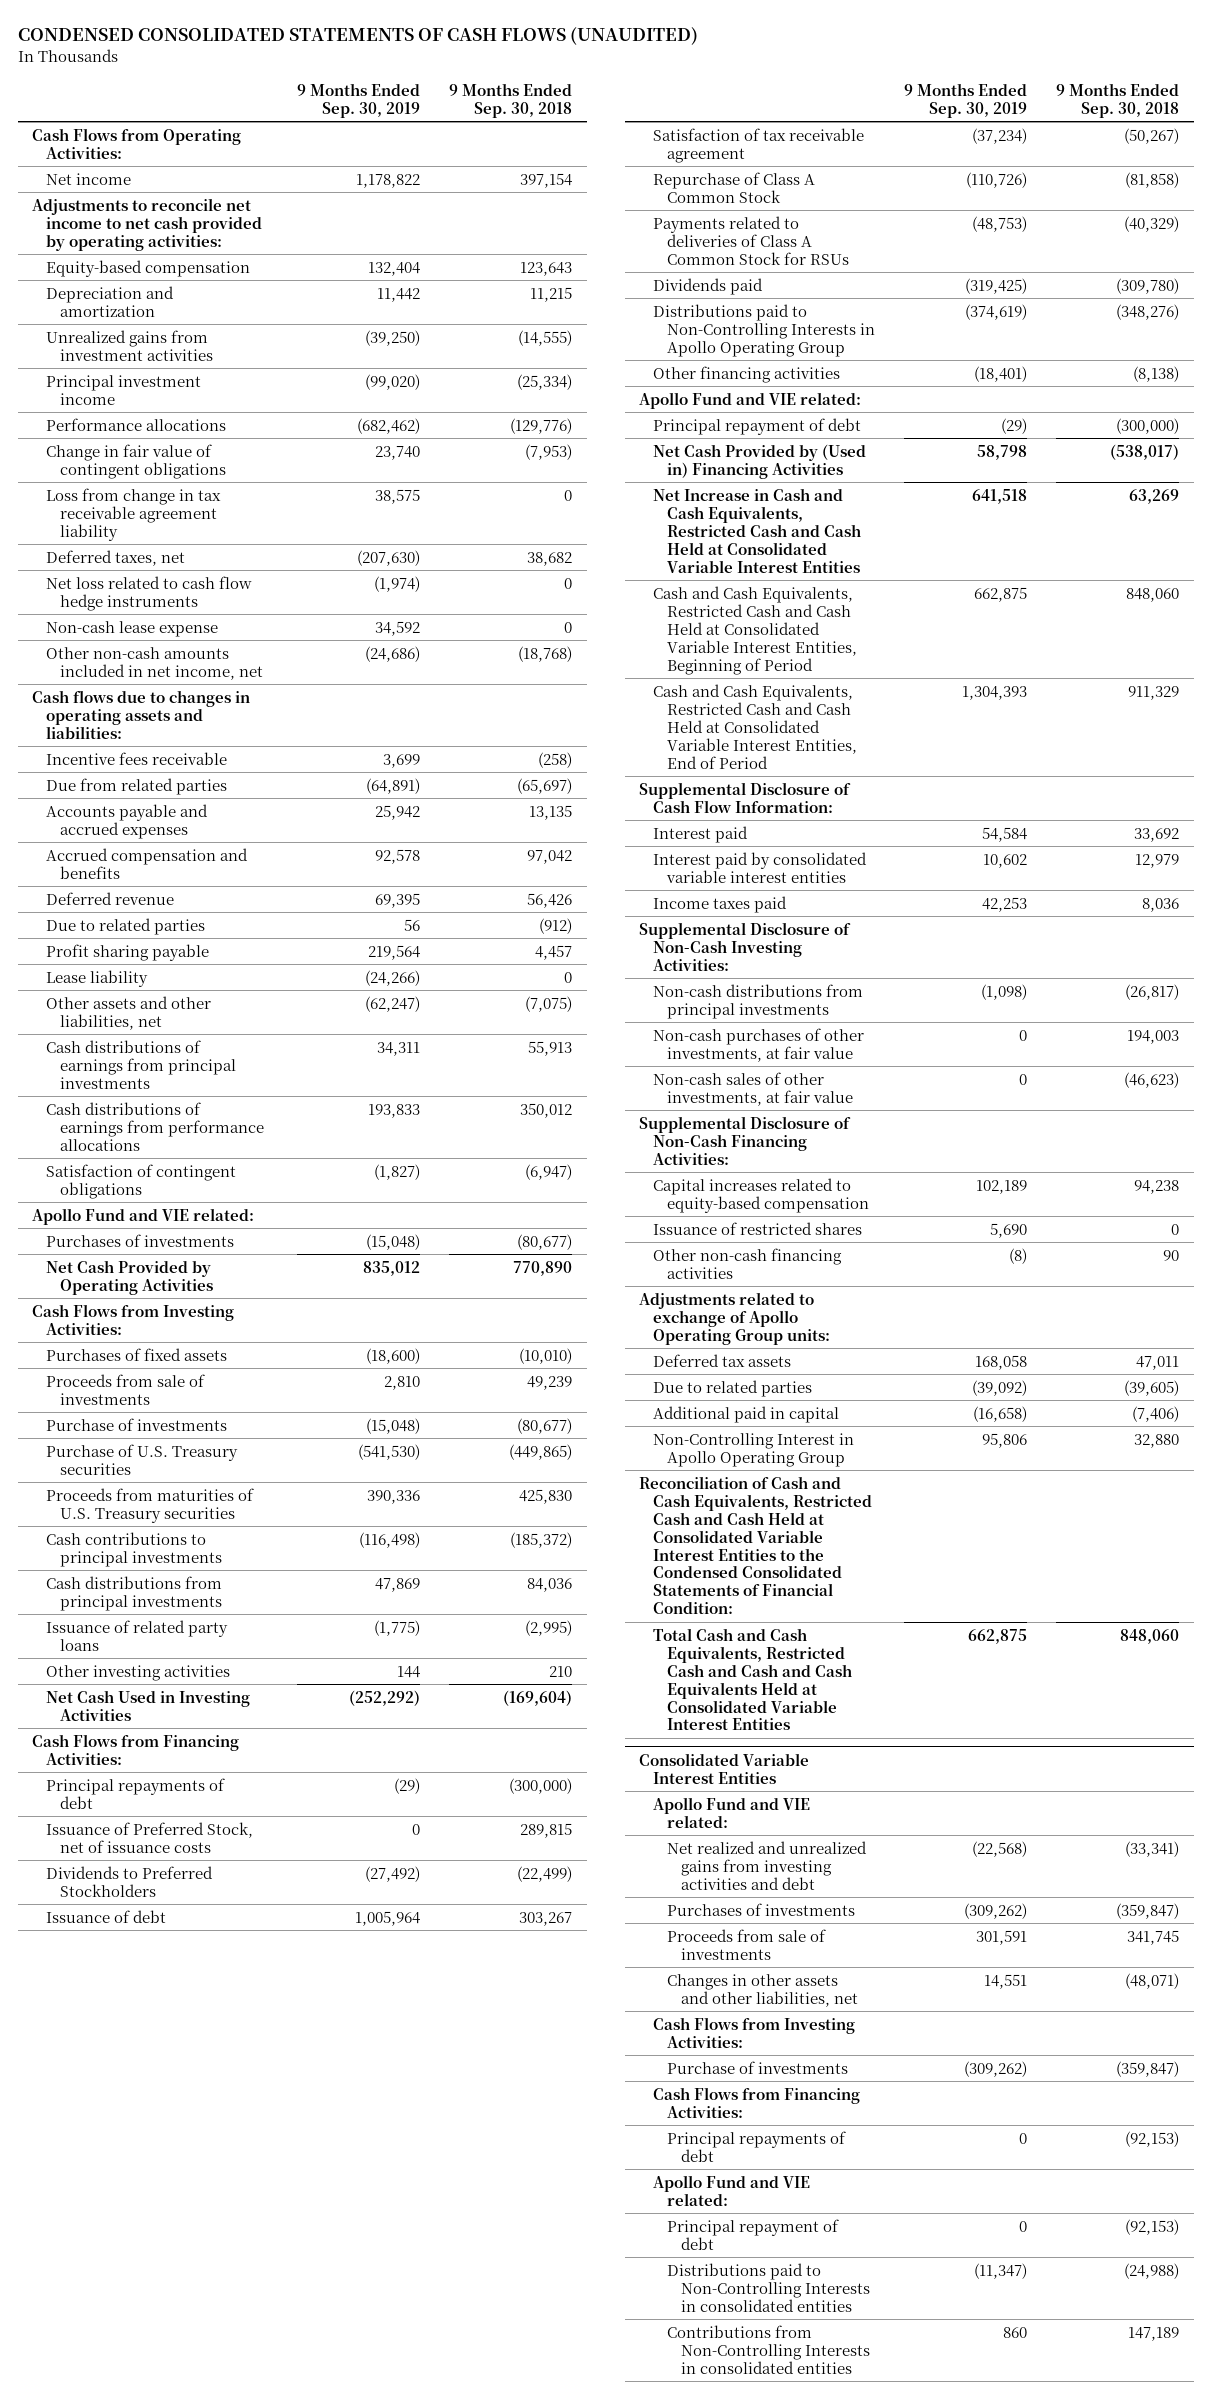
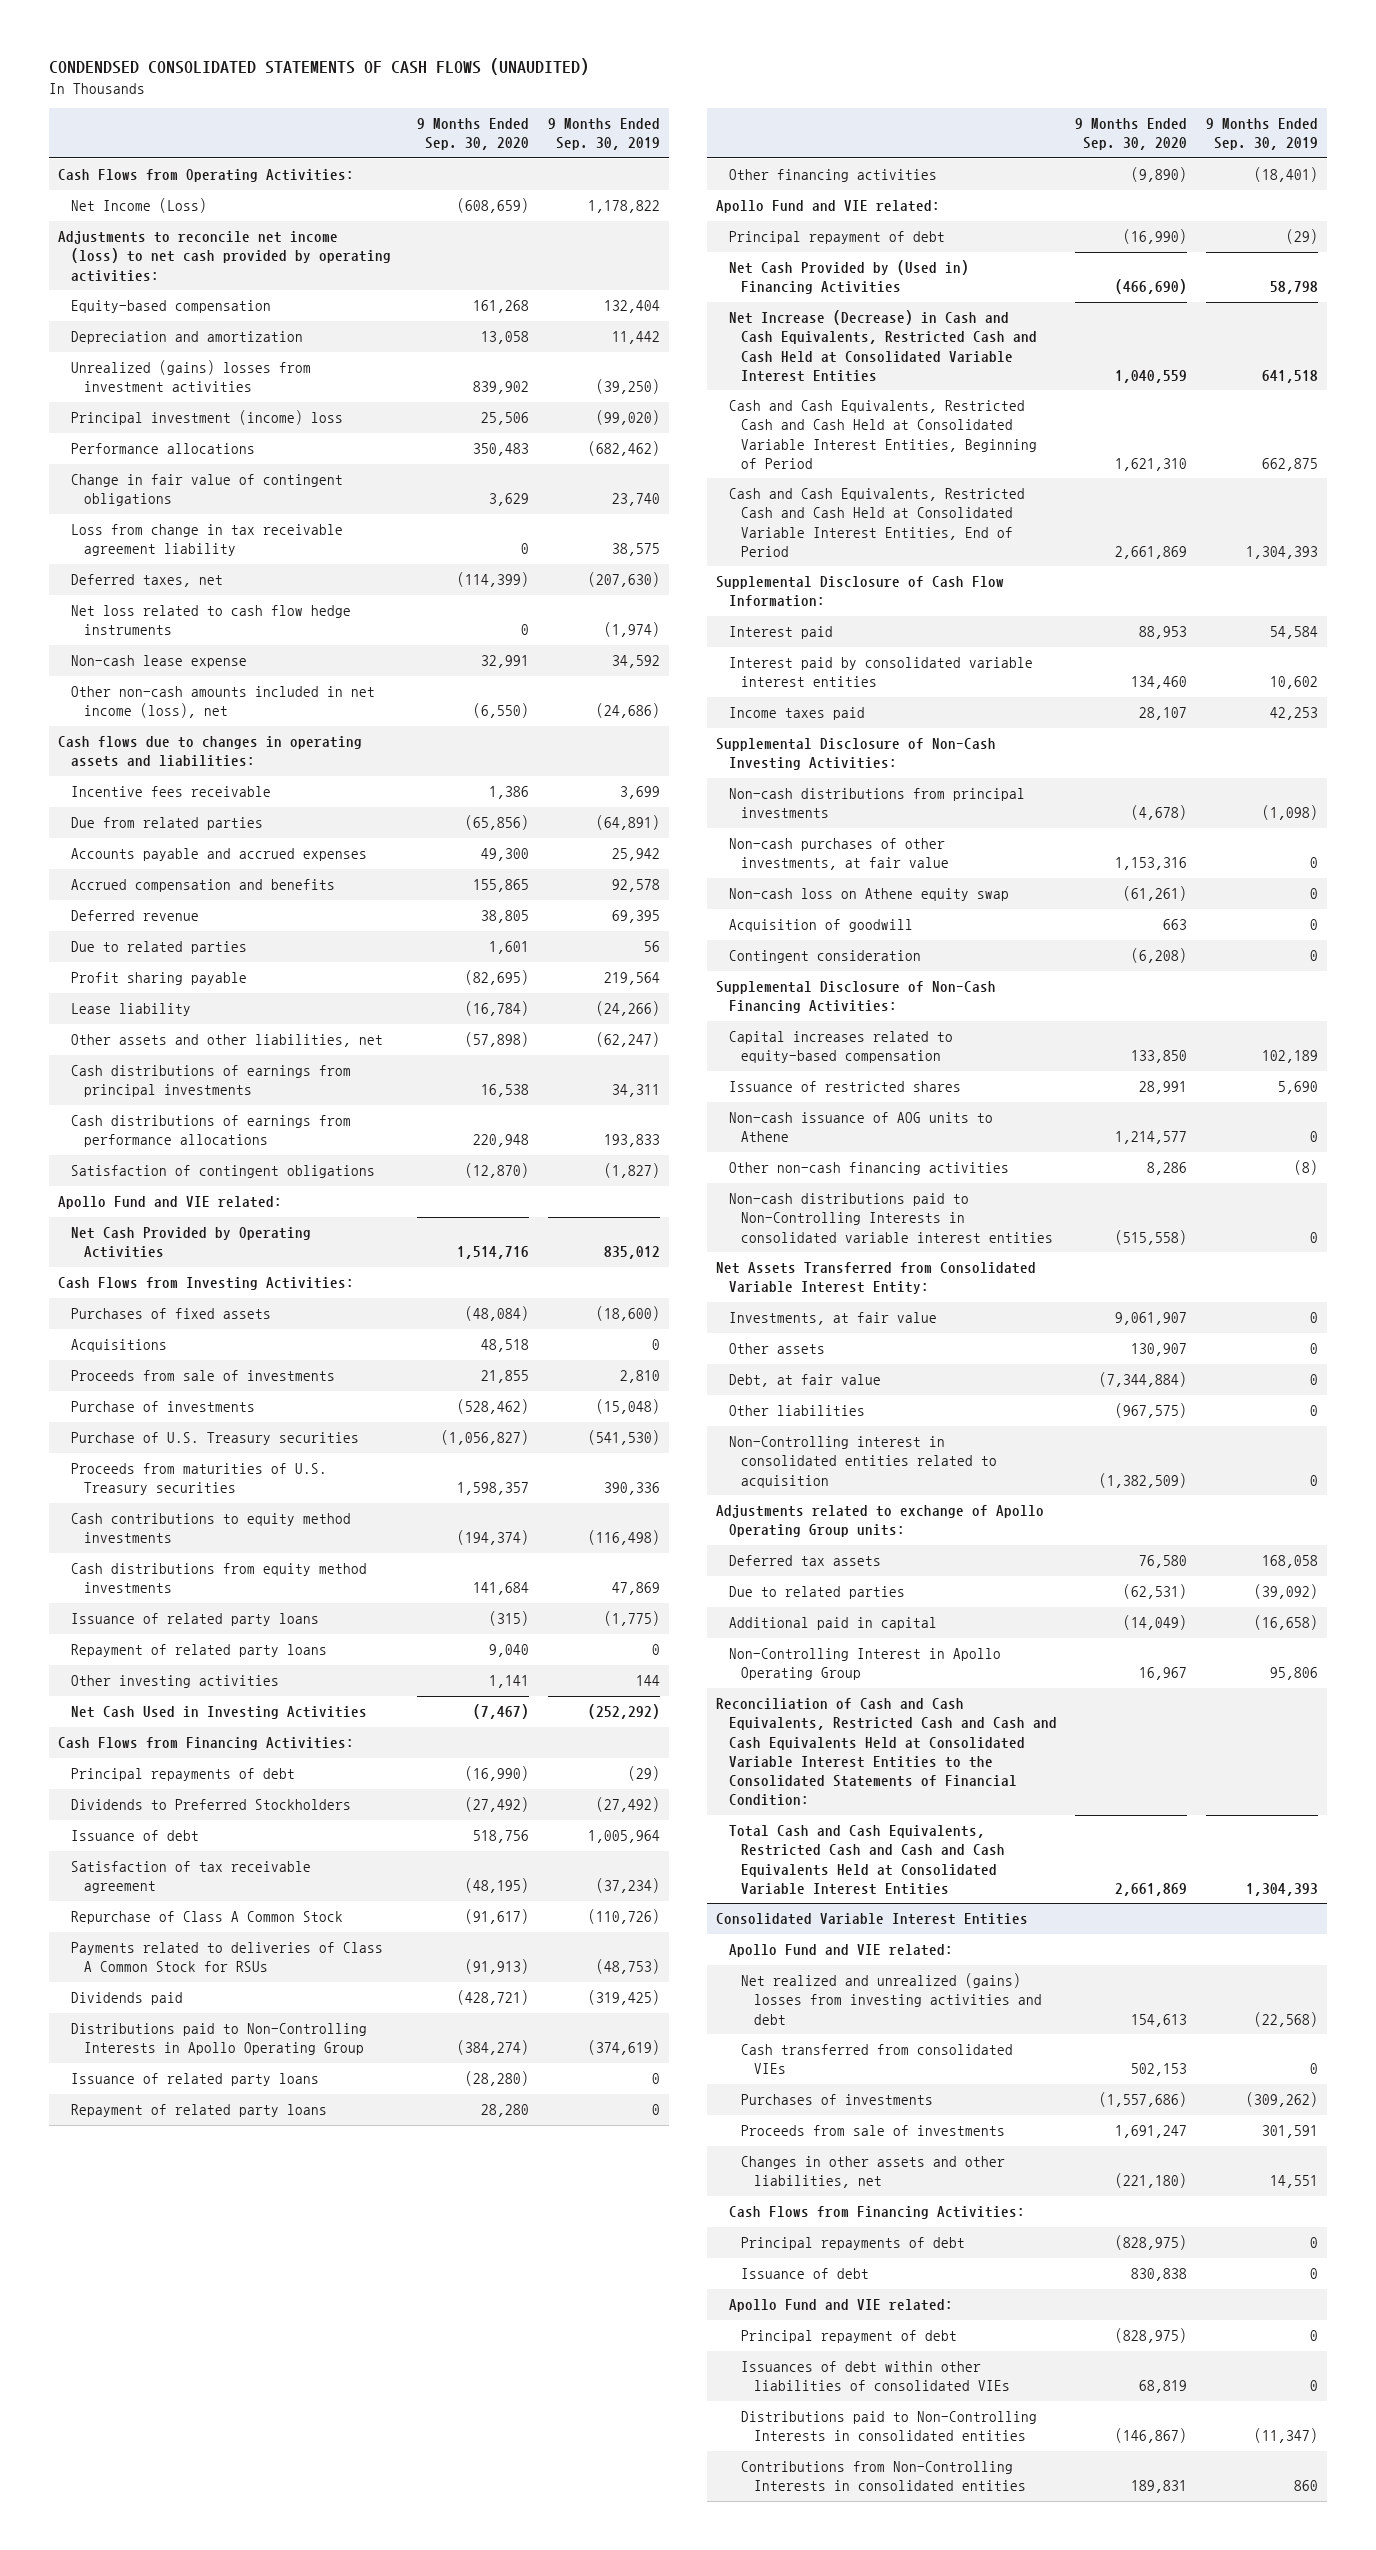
[17,27,698,46] CONDENSED CONSOLIDATED STATEMENTS OF CASH FLOWS (UNAUDITED) -> [48,58,589,76] CONDENDSED CONSOLIDATED STATEMENTS OF CASH FLOWS (UNAUDITED)
[449,82,573,118] 9 Months Ended Sep. 30, 2018 -> none
none -> [417,117,530,150] 9 Months Ended Sep. 30, 2020
[46,172,132,185] Net income -> [70,198,207,214] Net Income (Loss)
[32,197,263,251] Adjustments to reconcile net income to net cash provided by operating activities: -> [58,231,391,282] Adjustments to reconcile net income (loss) to net cash provided by operating activities:
[46,329,214,361] Unrealized gains from investment activities -> [70,360,311,393] Unrealized (gains) losses from investment activities
[46,374,202,405] Principal investment income -> [70,410,343,426] Principal investment (income) loss
[46,646,264,680] Other non-cash amounts included in net income, net -> [70,686,375,719] Other non-cash amounts included in net income (loss), net
[46,1233,235,1247] Purchases of investments -> none
none -> [70,1339,167,1353] Acquisitions
[46,1531,223,1567] Cash contributions to principal investments -> [70,1513,351,1544] Cash contributions to equity method investments
[46,1575,223,1611] Cash distributions from principal investments -> [70,1563,367,1594] Cash distributions from equity method investments
none -> [70,1644,327,1658] Repayment of related party loans
[46,1821,254,1853] Issuance of Preferred Stock, net of issuance costs -> none
none -> [70,2073,319,2087] Issuance of related party loans
none -> [70,2104,327,2118] Repayment of related party loans
[652,487,861,573] Net Increase in Cash and Cash Equivalents, Restricted Cash and Cash Held at Consolidated Variable Interest Entities -> [728,310,1038,382] Net Increase (Decrease) in Cash and Cash Equivalents, Restricted Cash and Cash Held at Consolidated Variable Interest Entities
[652,1071,853,1106] Non-cash sales of other investments, at fair value -> none
none -> [728,888,1009,902] Non-cash loss on Athene equity swap
none -> [728,919,913,933] Acquisition of goodwill
none -> [728,950,921,964] Contingent consideration
none -> [728,1112,993,1143] Non-cash issuance of AOG units to Athene
none -> [728,1193,1054,1243] Non-cash distributions paid to Non-Controlling Interests in consolidated variable interest entities
none -> [715,1262,1036,1295] Net Assets Transferred from Consolidated Variable Interest Entity:
none -> [728,1312,937,1326] Investments, at fair value
none -> [728,1343,825,1355] Other assets
none -> [728,1374,881,1388] Debt, at fair value
none -> [728,1405,865,1417] Other liabilities
none -> [728,1436,998,1488] Non-Controlling interest in consolidated entities related to acquisition
[639,1475,872,1615] Reconciliation of Cash and Cash Equivalents, Restricted Cash and Cash Held at Consolidated Variable Interest Entities to the Condensed Consolidated Statements of Financial Condition: -> [715,1698,1057,1807] Reconciliation of Cash and Cash Equivalents, Restricted Cash and Cash and Cash Equivalents Held at Consolidated Variable Interest Entities to the Consolidated Statements of Financial Condition:
[967,1628,1027,1644] 662,875 -> [1245,1882,1318,1896] 1,304,393
[666,1840,867,1890] Net realized and unrealized gains from investing activities and debt -> [741,1973,1043,2025] Net realized and unrealized (gains) losses from investing activities and debt
none -> [741,2044,1014,2075] Cash transferred from consolidated VIEs
[652,2016,855,2048] Cash Flows from Investing Activities: -> none
[666,2060,848,2074] Purchase of investments -> none
none -> [741,2268,870,2280] Issuance of debt
none -> [741,2361,1011,2392] Issuances of debt within other liabilities of consolidated VIEs

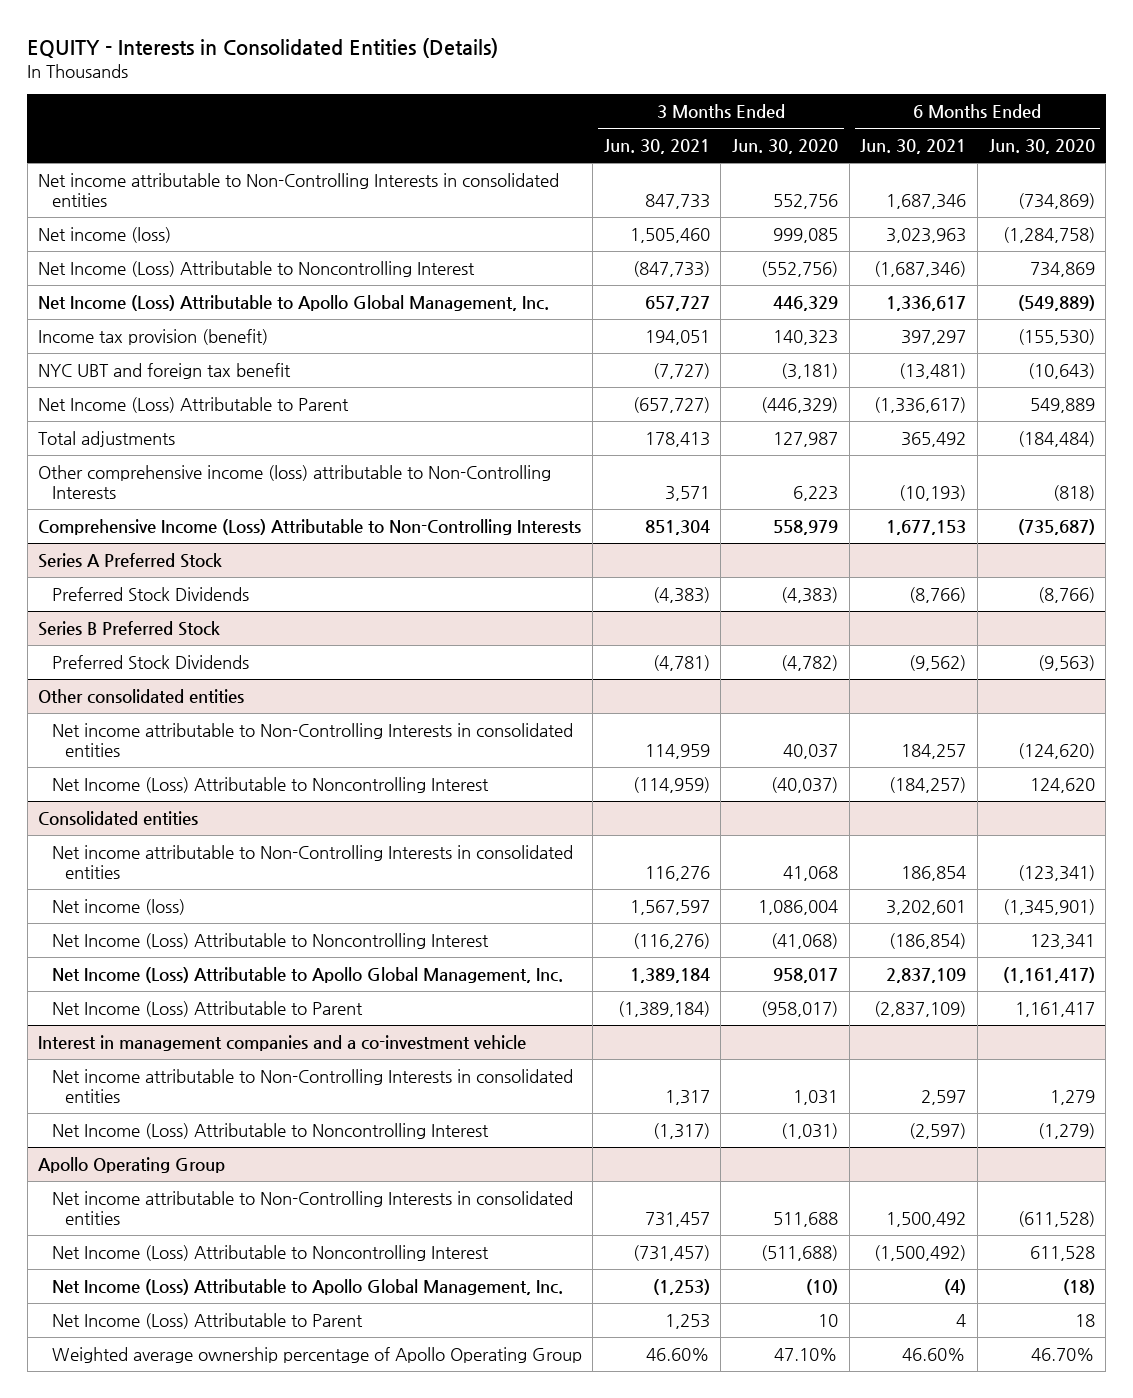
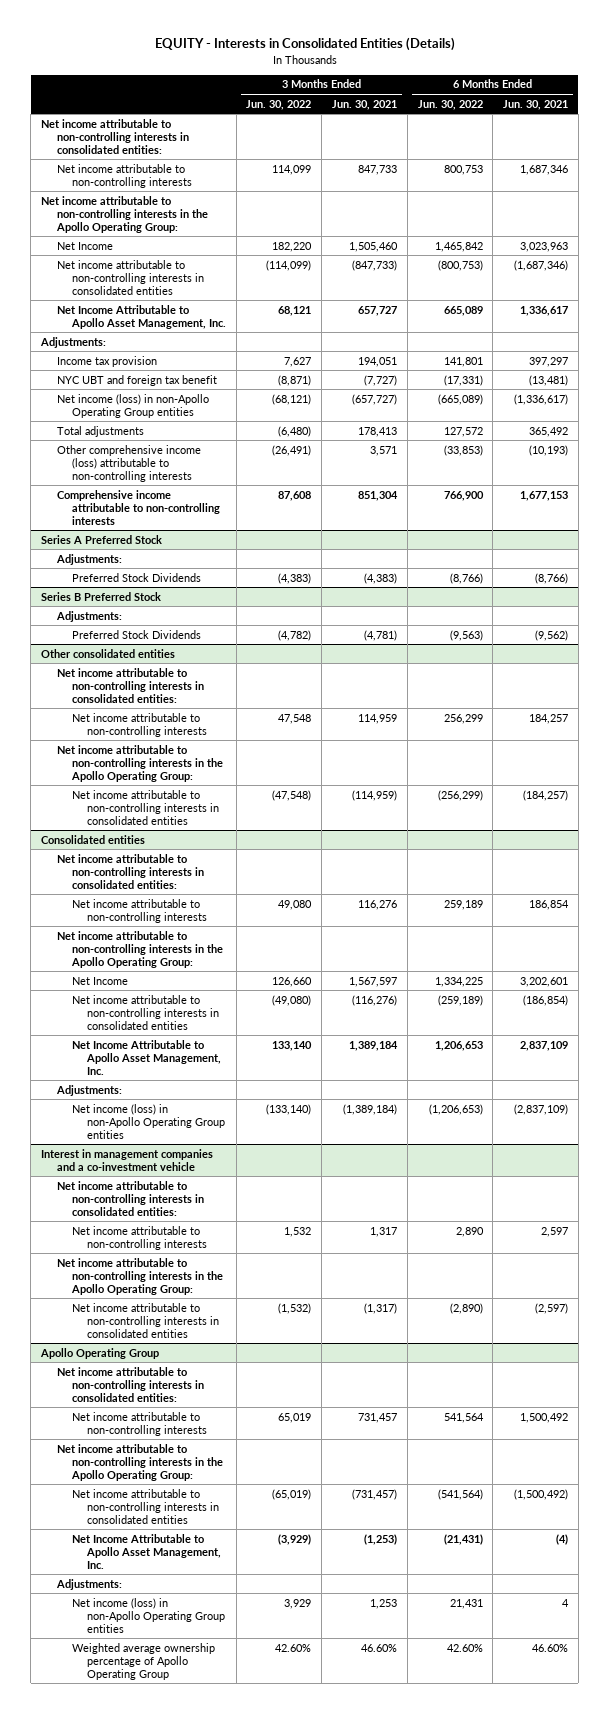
[732,139,839,155] Jun. 30, 2020 -> none
[988,139,1095,155] Jun. 30, 2020 -> none
none -> [246,99,312,110] Jun. 30, 2022
none -> [417,99,483,110] Jun. 30, 2022
none -> [41,118,189,154] Net income attributable to non-controlling interests in consolidated entities:
[38,173,560,208] Net income attributable to Non-Controlling Interests in consolidated entities -> [56,163,192,188] Net income attributable to non-controlling interests
none -> [41,195,208,233] Net income attributable to non-controlling interests in the Apollo Operating Group:
[38,227,172,244] Net income (loss) -> [56,241,113,250] Net Income
[38,261,476,278] Net Income (Loss) Attributable to Noncontrolling Interest -> [56,259,204,295] Net income attributable to non-controlling interests in consolidated entities
[38,295,550,312] Net Income (Loss) Attributable to Apollo Global Management, Inc. -> [56,304,226,329] Net Income Attributable to Apollo Asset Management, Inc.
none -> [40,336,107,348] Adjustments:
[38,329,269,346] Income tax provision (benefit) -> [56,355,157,367] Income tax provision
[38,397,350,414] Net Income (Loss) Attributable to Parent -> [56,393,209,418] Net income (loss) in non-Apollo Operating Group entities
[38,465,552,500] Other comprehensive income (loss) attributable to Non-Controlling Interests -> [56,444,201,482] Other comprehensive income (loss) attributable to non-controlling interests
[38,519,582,536] Comprehensive Income (Loss) Attributable to Non-Controlling Interests -> [56,489,220,525] Comprehensive income attributable to non-controlling interests
none -> [55,553,122,565] Adjustments:
none -> [55,610,122,622] Adjustments:
none -> [56,667,204,703] Net income attributable to non-controlling interests in consolidated entities:
[51,723,573,758] Net income attributable to Non-Controlling Interests in consolidated entities -> [71,712,208,737] Net income attributable to non-controlling interests
none -> [56,744,223,782] Net income attributable to non-controlling interests in the Apollo Operating Group:
[51,777,489,794] Net Income (Loss) Attributable to Noncontrolling Interest -> [71,789,220,825] Net income attributable to non-controlling interests in consolidated entities
none -> [56,853,204,889] Net income attributable to non-controlling interests in consolidated entities:
[51,845,573,880] Net income attributable to Non-Controlling Interests in consolidated entities -> [71,898,208,923] Net income attributable to non-controlling interests
none -> [56,930,223,968] Net income attributable to non-controlling interests in the Apollo Operating Group:
[51,899,185,916] Net income (loss) -> [71,976,128,985] Net Income
[51,933,489,950] Net Income (Loss) Attributable to Noncontrolling Interest -> [71,994,220,1030] Net income attributable to non-controlling interests in consolidated entities
[51,967,563,984] Net Income (Loss) Attributable to Apollo Global Management, Inc. -> [71,1039,222,1075] Net Income Attributable to Apollo Asset Management, Inc.
none -> [55,1084,122,1096] Adjustments:
[51,1001,363,1018] Net Income (Loss) Attributable to Parent -> [71,1103,226,1139] Net income (loss) in non-Apollo Operating Group entities
none -> [56,1180,204,1216] Net income attributable to non-controlling interests in consolidated entities:
[51,1069,573,1104] Net income attributable to Non-Controlling Interests in consolidated entities -> [71,1225,208,1250] Net income attributable to non-controlling interests
none -> [56,1257,223,1295] Net income attributable to non-controlling interests in the Apollo Operating Group:
[51,1123,489,1140] Net Income (Loss) Attributable to Noncontrolling Interest -> [71,1302,220,1338] Net income attributable to non-controlling interests in consolidated entities
none -> [56,1366,204,1402] Net income attributable to non-controlling interests in consolidated entities:
[51,1191,573,1226] Net income attributable to Non-Controlling Interests in consolidated entities -> [71,1411,208,1436] Net income attributable to non-controlling interests
none -> [56,1443,223,1481] Net income attributable to non-controlling interests in the Apollo Operating Group:
[51,1245,489,1262] Net Income (Loss) Attributable to Noncontrolling Interest -> [71,1488,220,1524] Net income attributable to non-controlling interests in consolidated entities
[51,1279,563,1296] Net Income (Loss) Attributable to Apollo Global Management, Inc. -> [71,1533,222,1569] Net Income Attributable to Apollo Asset Management, Inc.
none -> [55,1578,122,1590] Adjustments:
[51,1313,363,1330] Net Income (Loss) Attributable to Parent -> [71,1597,226,1633] Net income (loss) in non-Apollo Operating Group entities

